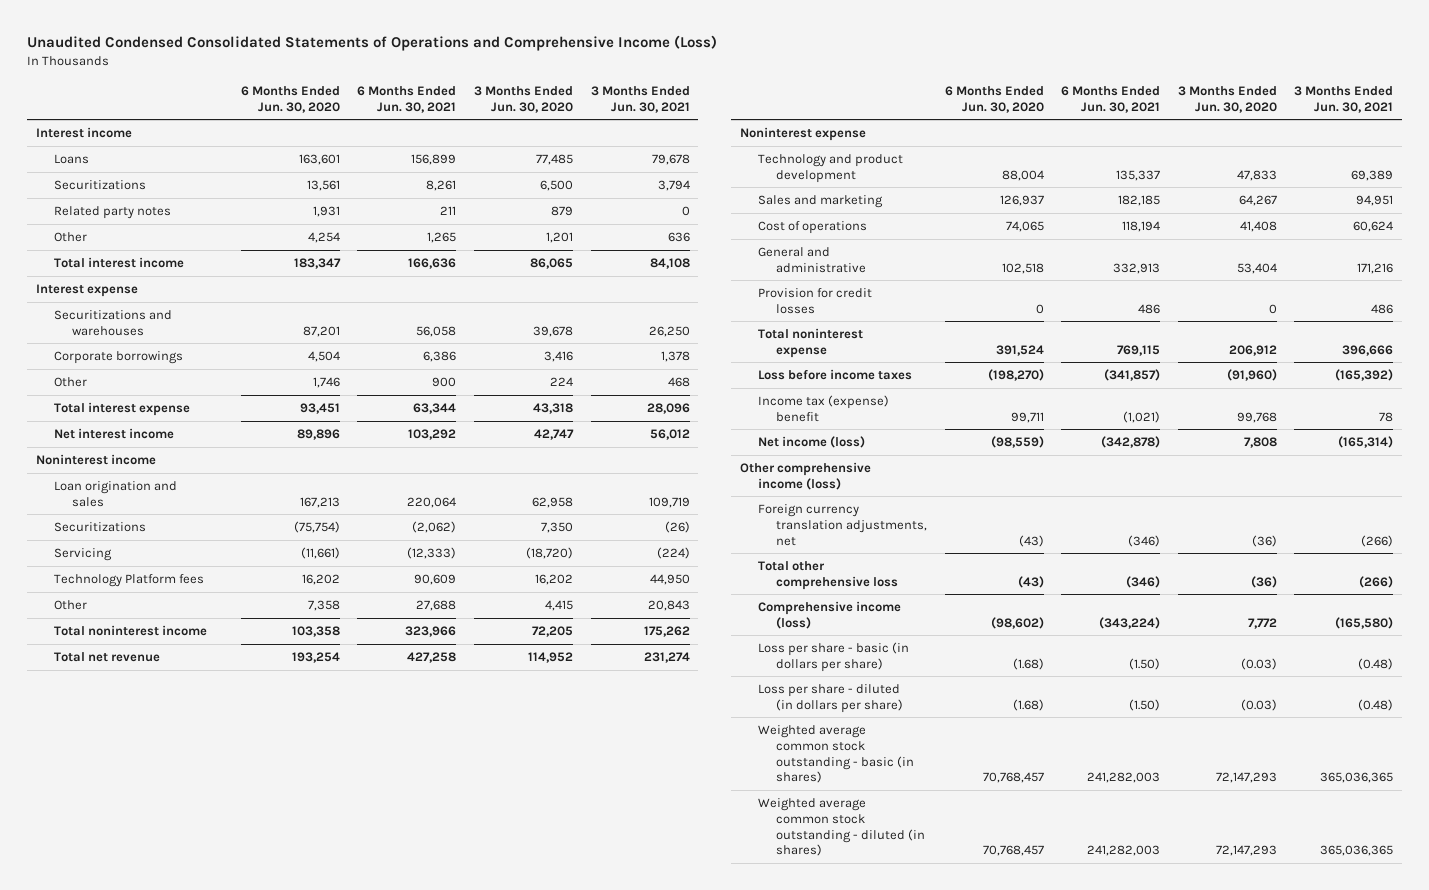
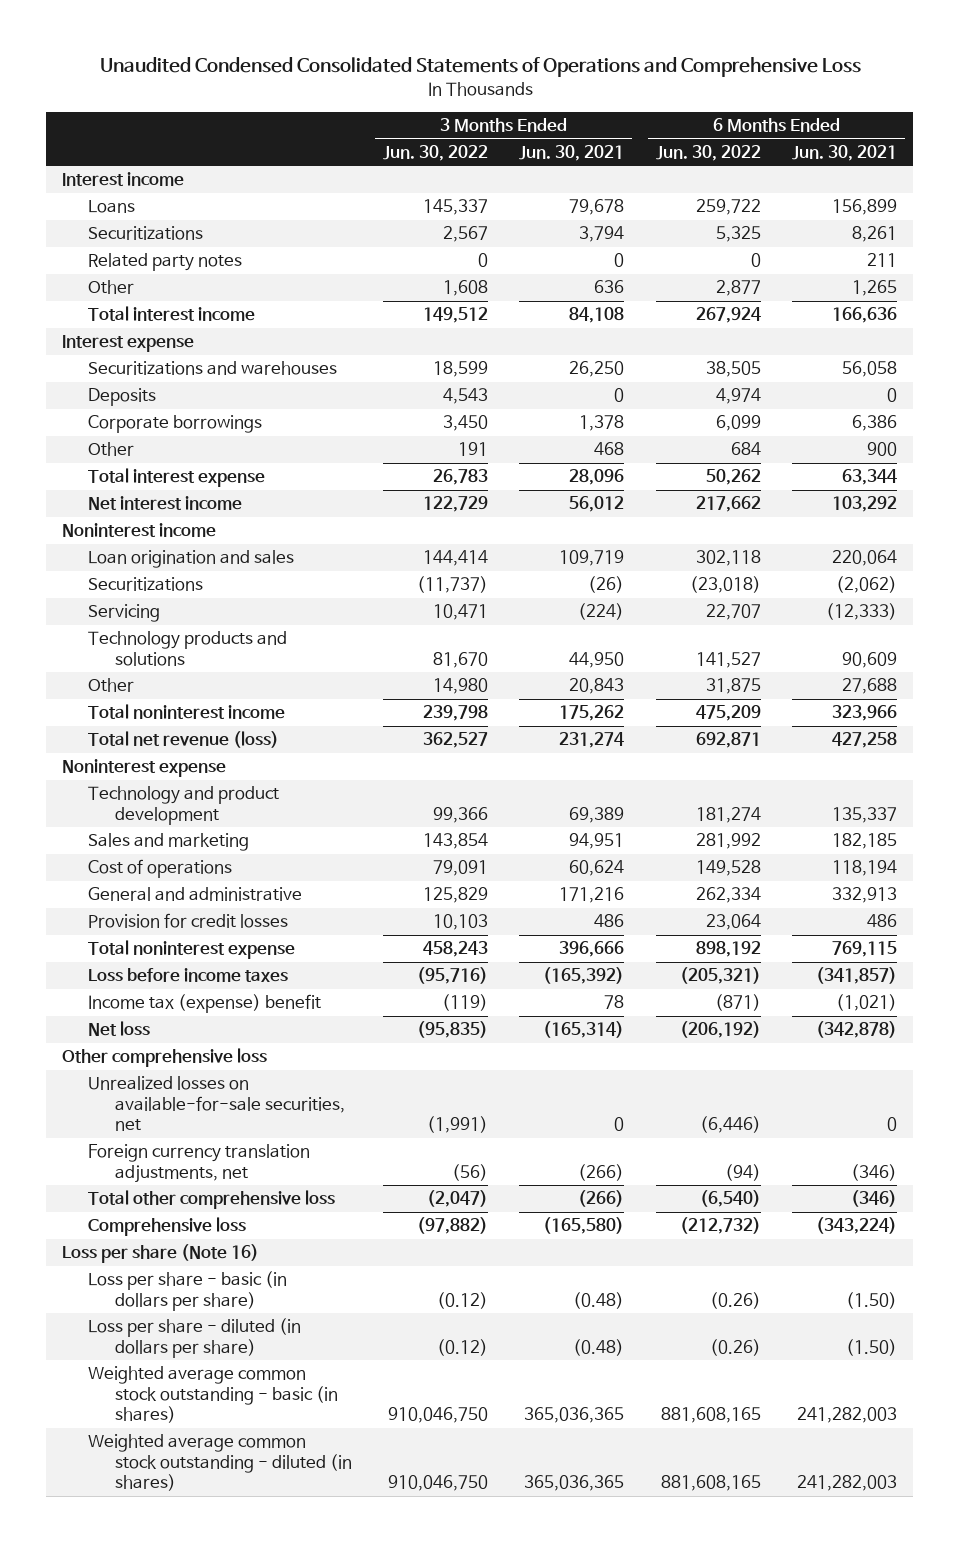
[27,35,718,52] Unaudited Condensed Consolidated Statements of Operations and Comprehensive Income (Loss) -> [99,57,861,78] Unaudited Condensed Consolidated Statements of Operations and Comprehensive Loss
[240,85,340,113] 6 Months Ended Jun. 30, 2020 -> none
[473,85,573,113] 3 Months Ended Jun. 30, 2020 -> none
none -> [382,144,488,161] Jun. 30, 2022
none -> [655,144,761,161] Jun. 30, 2022
none -> [88,388,157,407] Deposits
[54,573,205,587] Technology Platform fees -> [88,631,288,666] Technology products and solutions
[54,651,161,662] Total net revenue -> [88,731,280,749] Total net revenue (loss)
[757,435,865,448] Net income (loss) -> [88,1021,151,1037] Net loss
[739,461,871,490] Other comprehensive income (loss) -> [62,1048,268,1068] Other comprehensive loss
none -> [88,1076,345,1132] Unrealized losses on available-for-sale securities, net
[757,600,901,629] Comprehensive income (loss) -> [88,1217,247,1237] Comprehensive loss
none -> [62,1244,260,1264] Loss per share (Note 16)

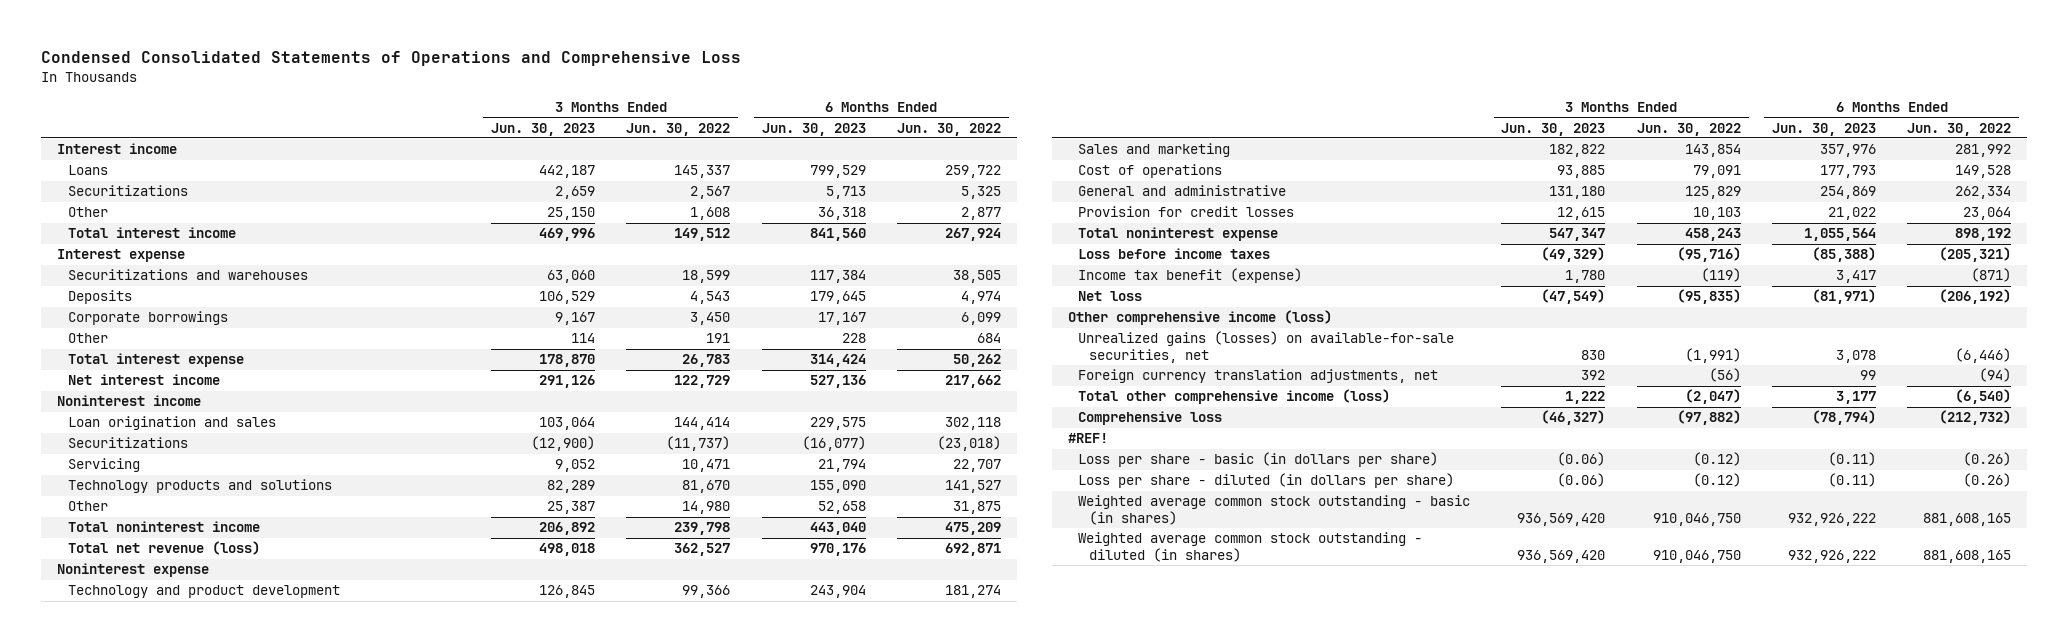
[99,57,861,78] Unaudited Condensed Consolidated Statements of Operations and Comprehensive Loss -> [41,51,742,67] Condensed Consolidated Statements of Operations and Comprehensive Loss
[519,144,625,161] Jun. 30, 2021 -> none
[792,144,898,161] Jun. 30, 2021 -> none
none -> [491,122,596,136] Jun. 30, 2023
none -> [761,122,866,136] Jun. 30, 2023
[88,253,243,272] Related party notes -> none
[88,994,322,1014] Income tax (expense) benefit -> [1078,268,1303,284] Income tax benefit (expense)
[62,1048,268,1068] Other comprehensive loss -> [1067,310,1332,326] Other comprehensive income (loss)
[88,1076,345,1132] Unrealized losses on available-for-sale securities, net -> [1078,331,1455,364] Unrealized gains (losses) on available-for-sale securities, net
[88,1190,336,1210] Total other comprehensive loss -> [1078,389,1391,405] Total other comprehensive income (loss)
[62,1244,260,1264] Loss per share (Note 16) -> [1067,433,1108,444] #REF!

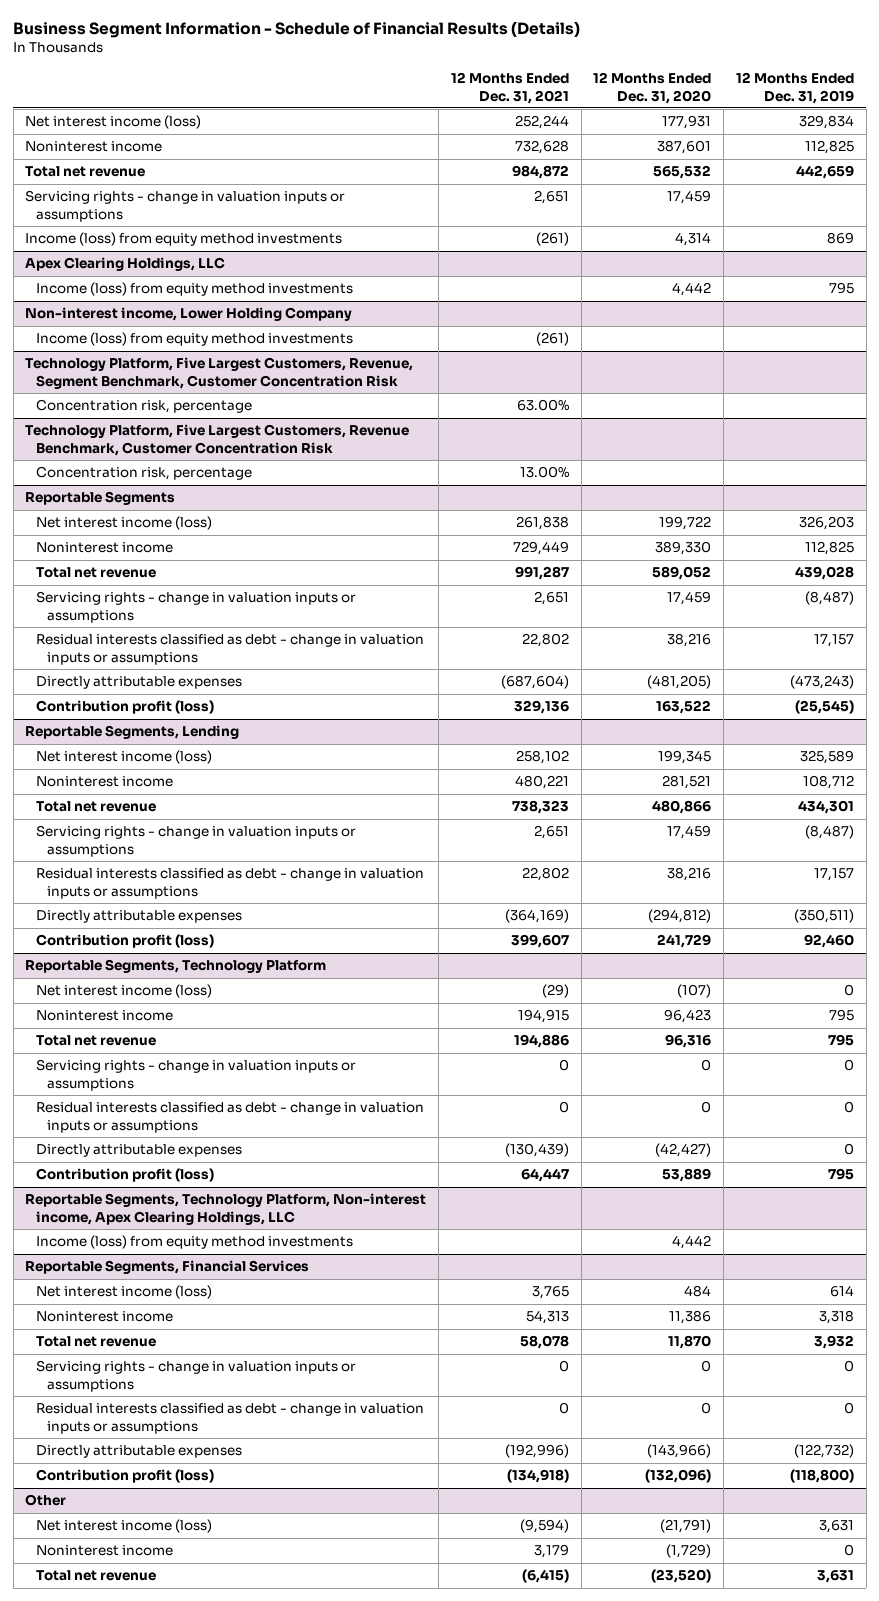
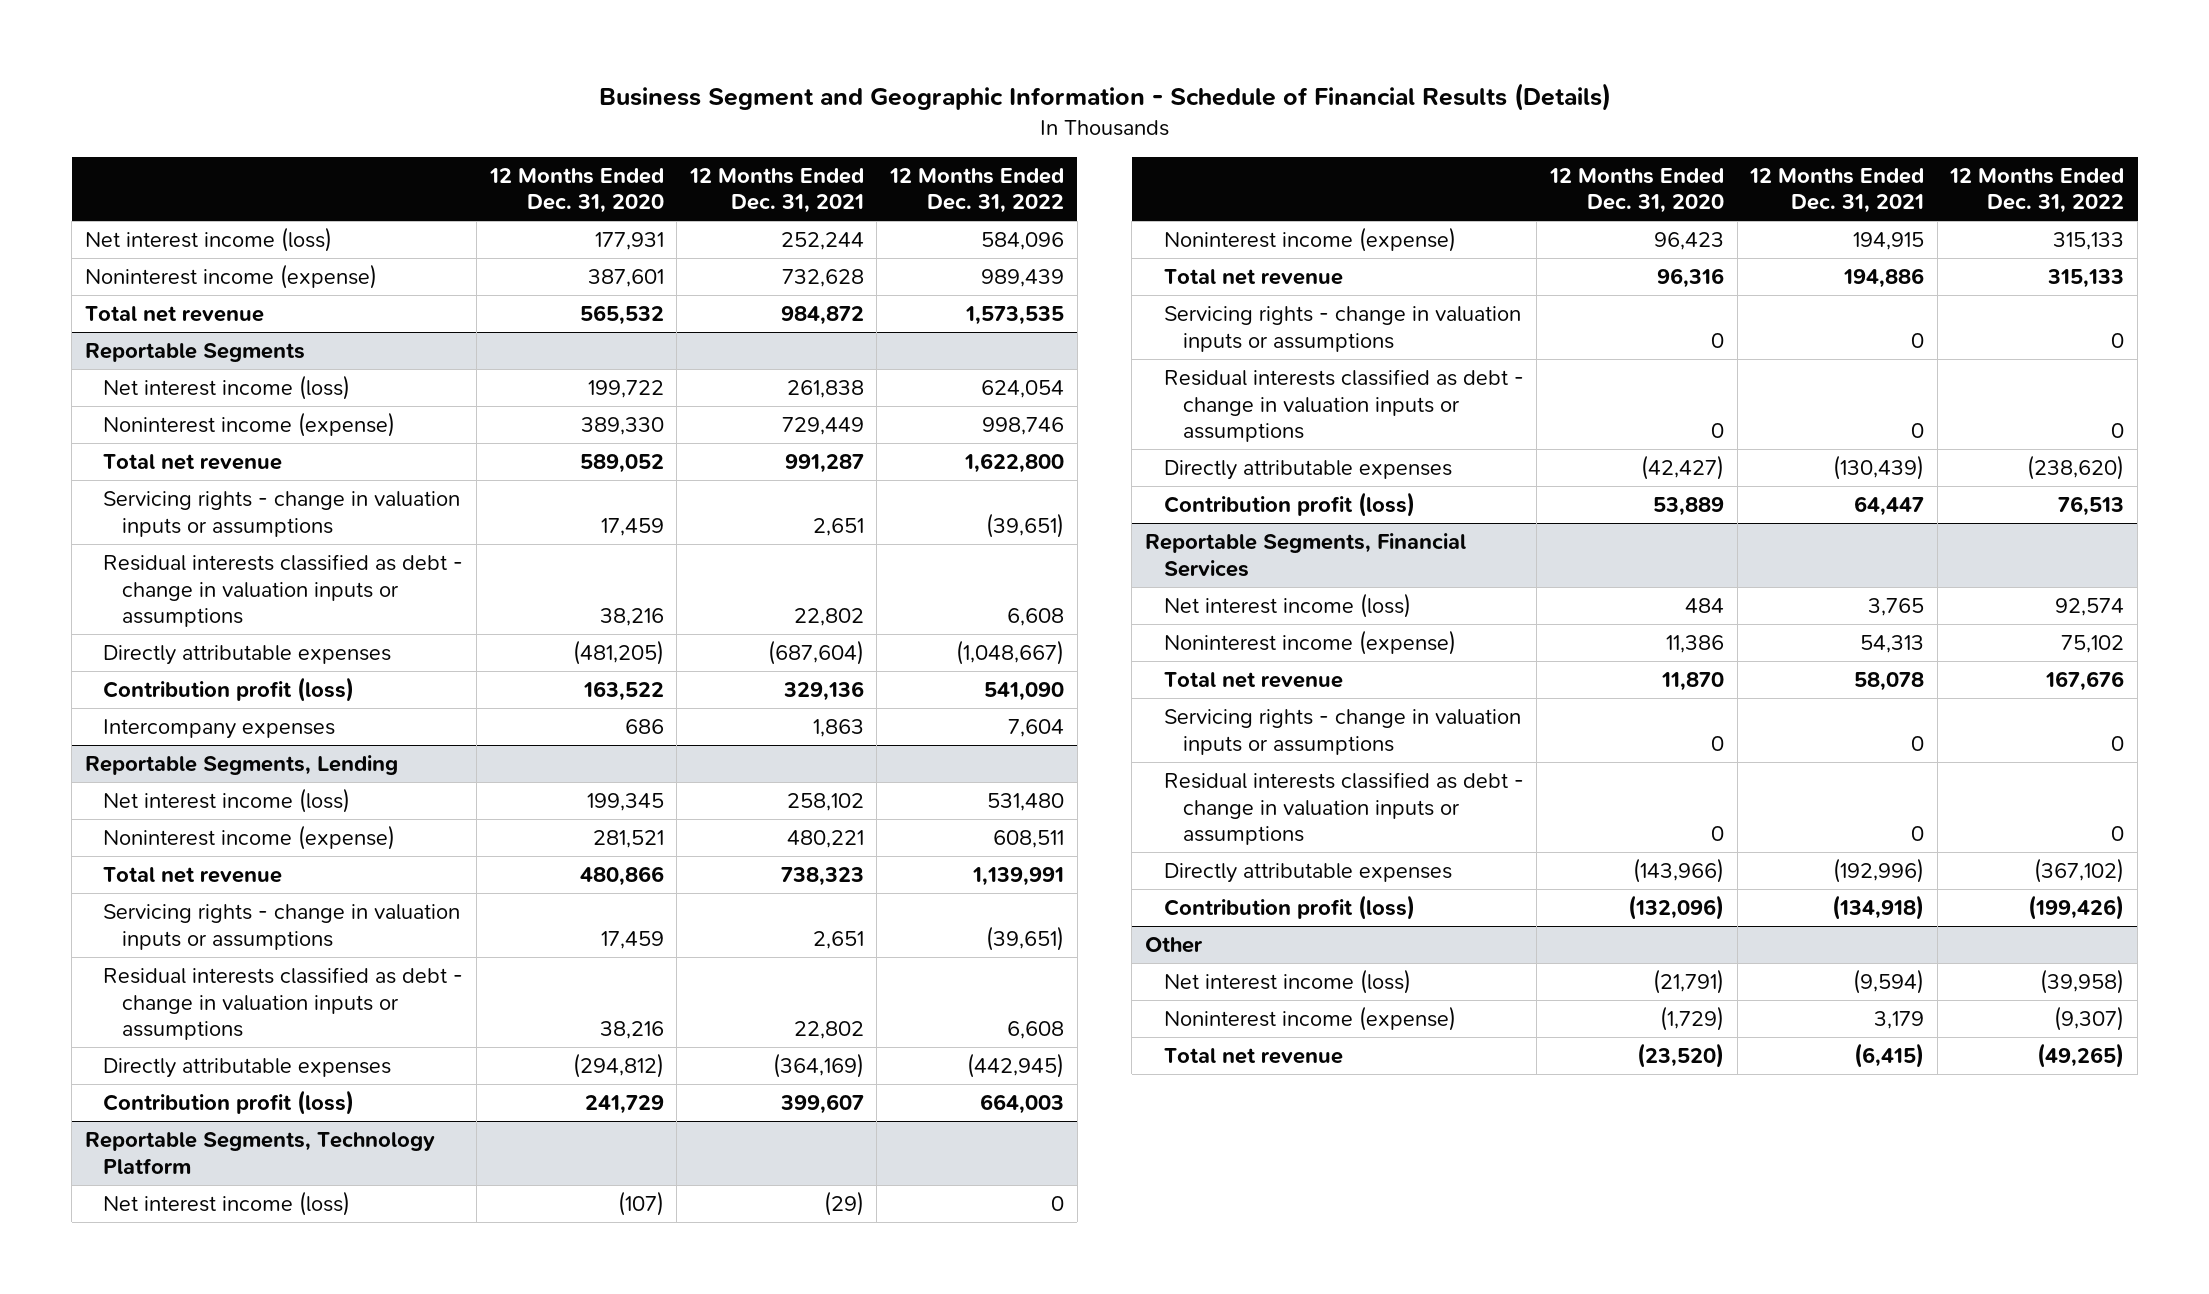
[13,21,581,39] Business Segment Information - Schedule of Financial Results (Details) -> [598,83,1611,112] Business Segment and Geographic Information - Schedule of Financial Results (Details)
[736,72,855,104] 12 Months Ended Dec. 31, 2019 -> none
none -> [889,167,1065,214] 12 Months Ended Dec. 31, 2022
[25,141,163,153] Noninterest income -> [84,263,377,289] Noninterest income (expense)
[25,190,346,222] Servicing rights - change in valuation inputs or assumptions -> none
[25,232,343,247] Income (loss) from equity method investments -> none
[25,257,226,272] Apex Clearing Holdings, LLC -> none
[36,282,354,297] Income (loss) from equity method investments -> none
[25,307,353,322] Non-interest income, Lower Holding Company -> none
[36,332,354,347] Income (loss) from equity method investments -> none
[25,357,414,389] Technology Platform, Five Largest Customers, Revenue, Segment Benchmark, Customer Concentration Risk -> none
[36,399,253,414] Concentration risk, percentage -> none
[25,424,410,456] Technology Platform, Five Largest Customers, Revenue Benchmark, Customer Concentration Risk -> none
[36,466,253,481] Concentration risk, percentage -> none
[36,542,174,554] Noninterest income -> [103,411,396,437] Noninterest income (expense)
none -> [103,718,336,739] Intercompany expenses
[36,776,174,788] Noninterest income -> [103,824,396,850] Noninterest income (expense)
[36,1010,174,1022] Noninterest income -> [1163,226,1456,252] Noninterest income (expense)
[25,1193,427,1225] Reportable Segments, Technology Platform, Non-interest income, Apex Clearing Holdings, LLC -> none
[36,1235,354,1250] Income (loss) from equity method investments -> none
[36,1311,174,1323] Noninterest income -> [1163,629,1456,655] Noninterest income (expense)
[36,1545,174,1557] Noninterest income -> [1163,1005,1456,1031] Noninterest income (expense)

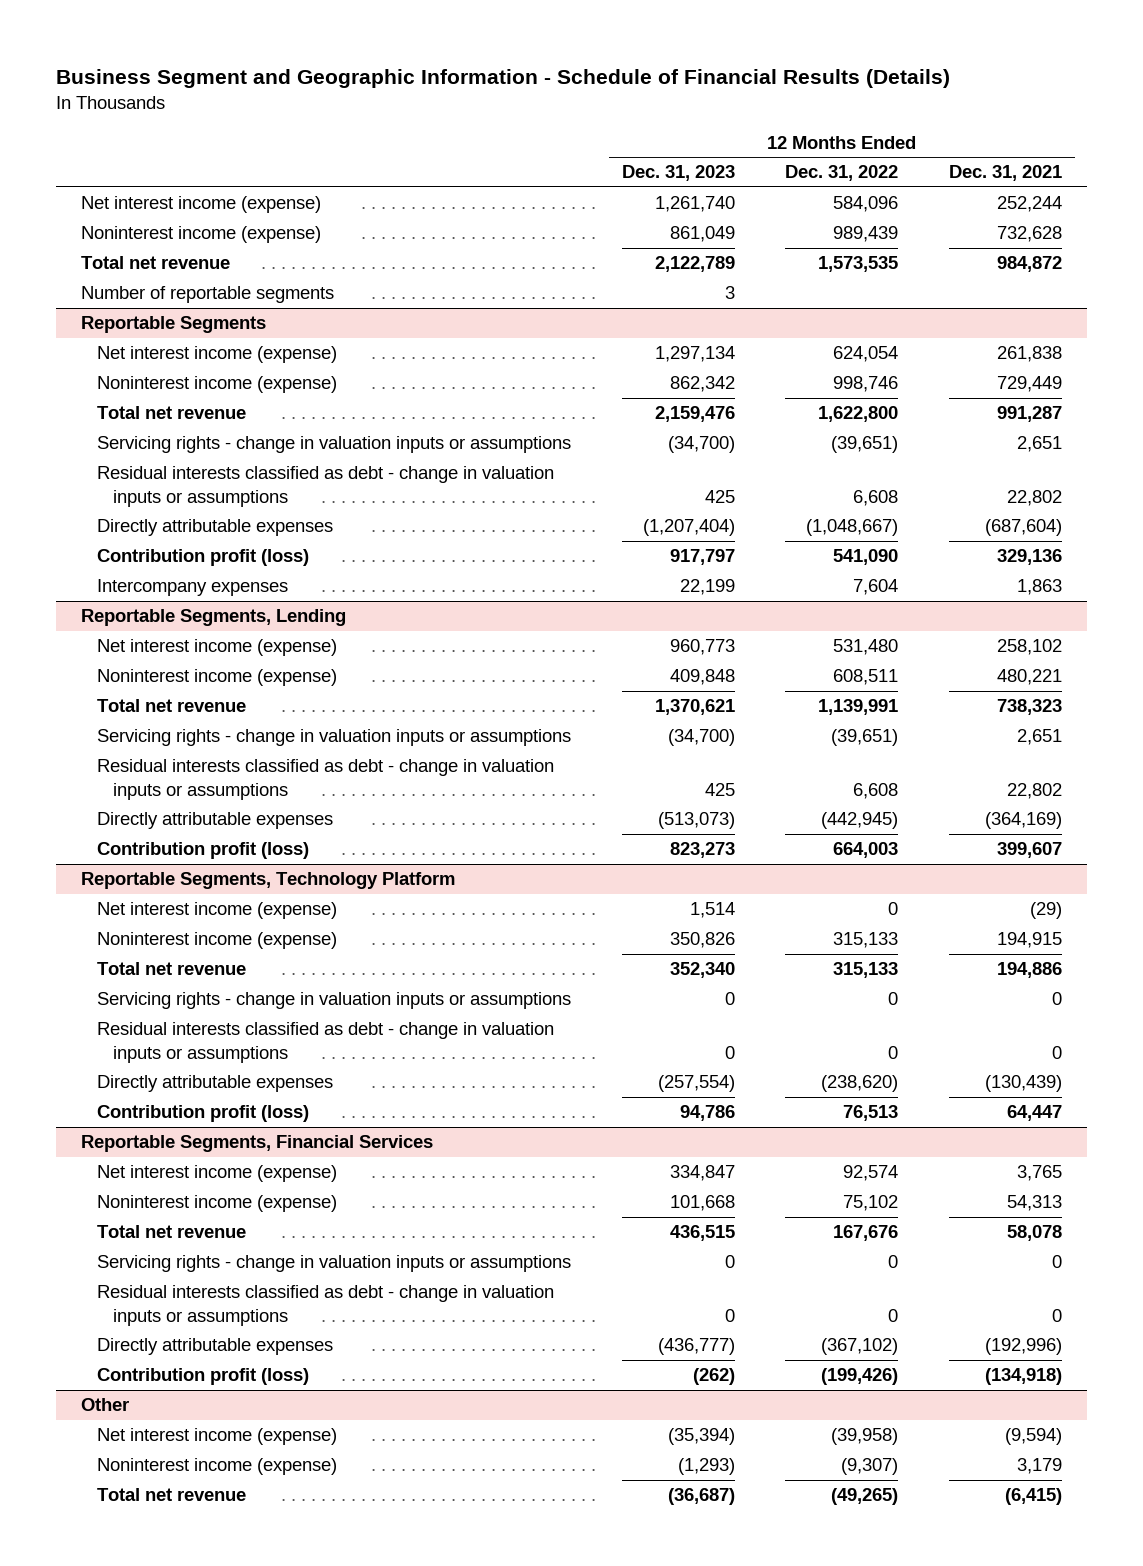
[488,167,664,214] 12 Months Ended Dec. 31, 2020 -> none
none -> [621,165,735,182] Dec. 31, 2023
[84,226,332,252] Net interest income (loss) -> [81,196,322,214] Net interest income (expense)
none -> [81,286,335,304] Number of reportable segments
[103,374,351,400] Net interest income (loss) -> [97,346,338,364] Net interest income (expense)
[103,787,351,813] Net interest income (loss) -> [97,639,338,657] Net interest income (expense)
[103,1190,351,1216] Net interest income (loss) -> [97,902,338,920] Net interest income (expense)
[1163,592,1411,618] Net interest income (loss) -> [97,1165,338,1183] Net interest income (expense)
[1163,968,1411,994] Net interest income (loss) -> [97,1428,338,1446] Net interest income (expense)

